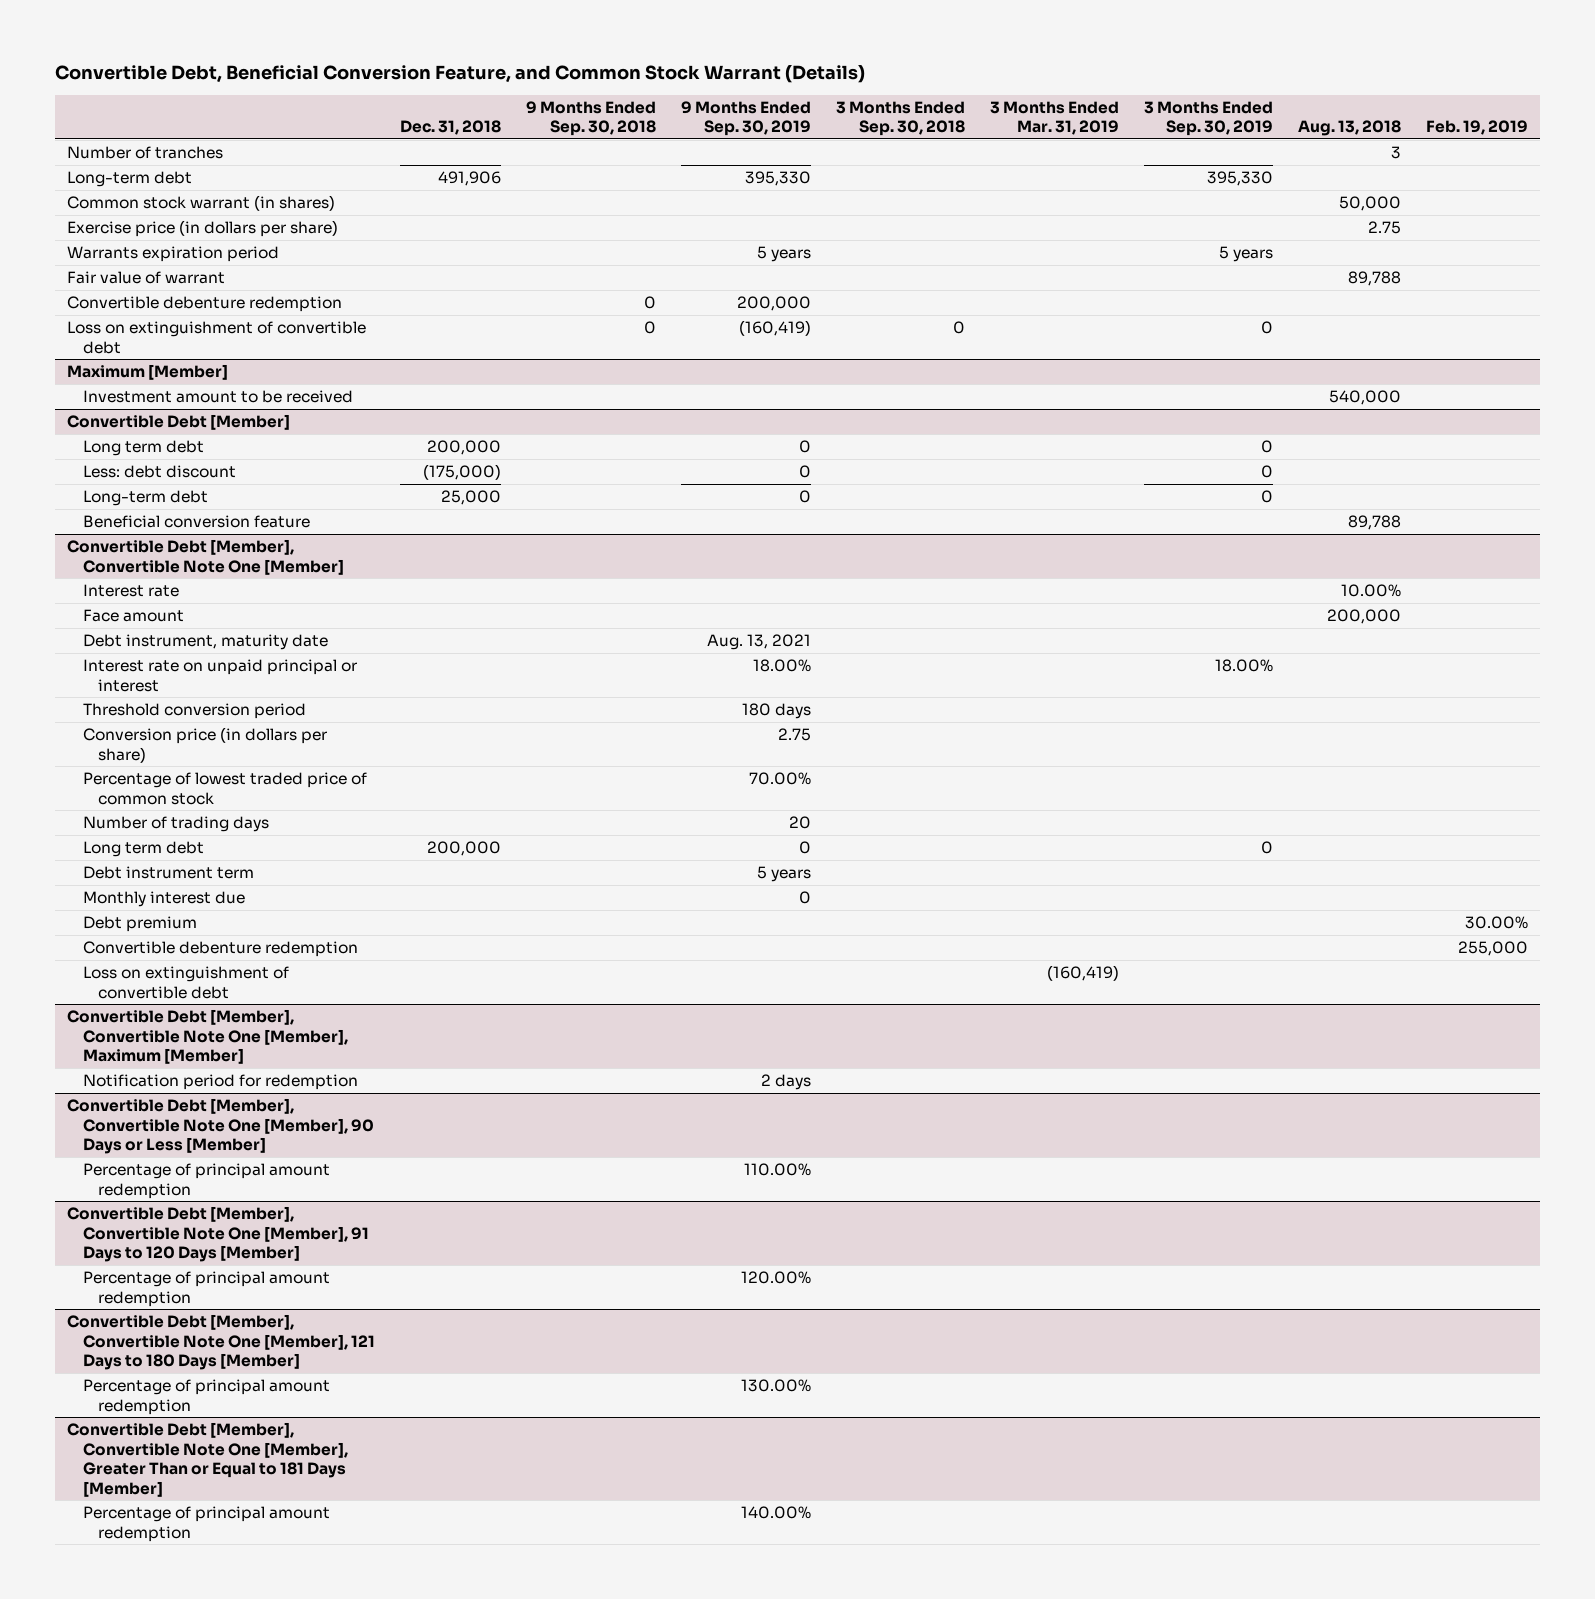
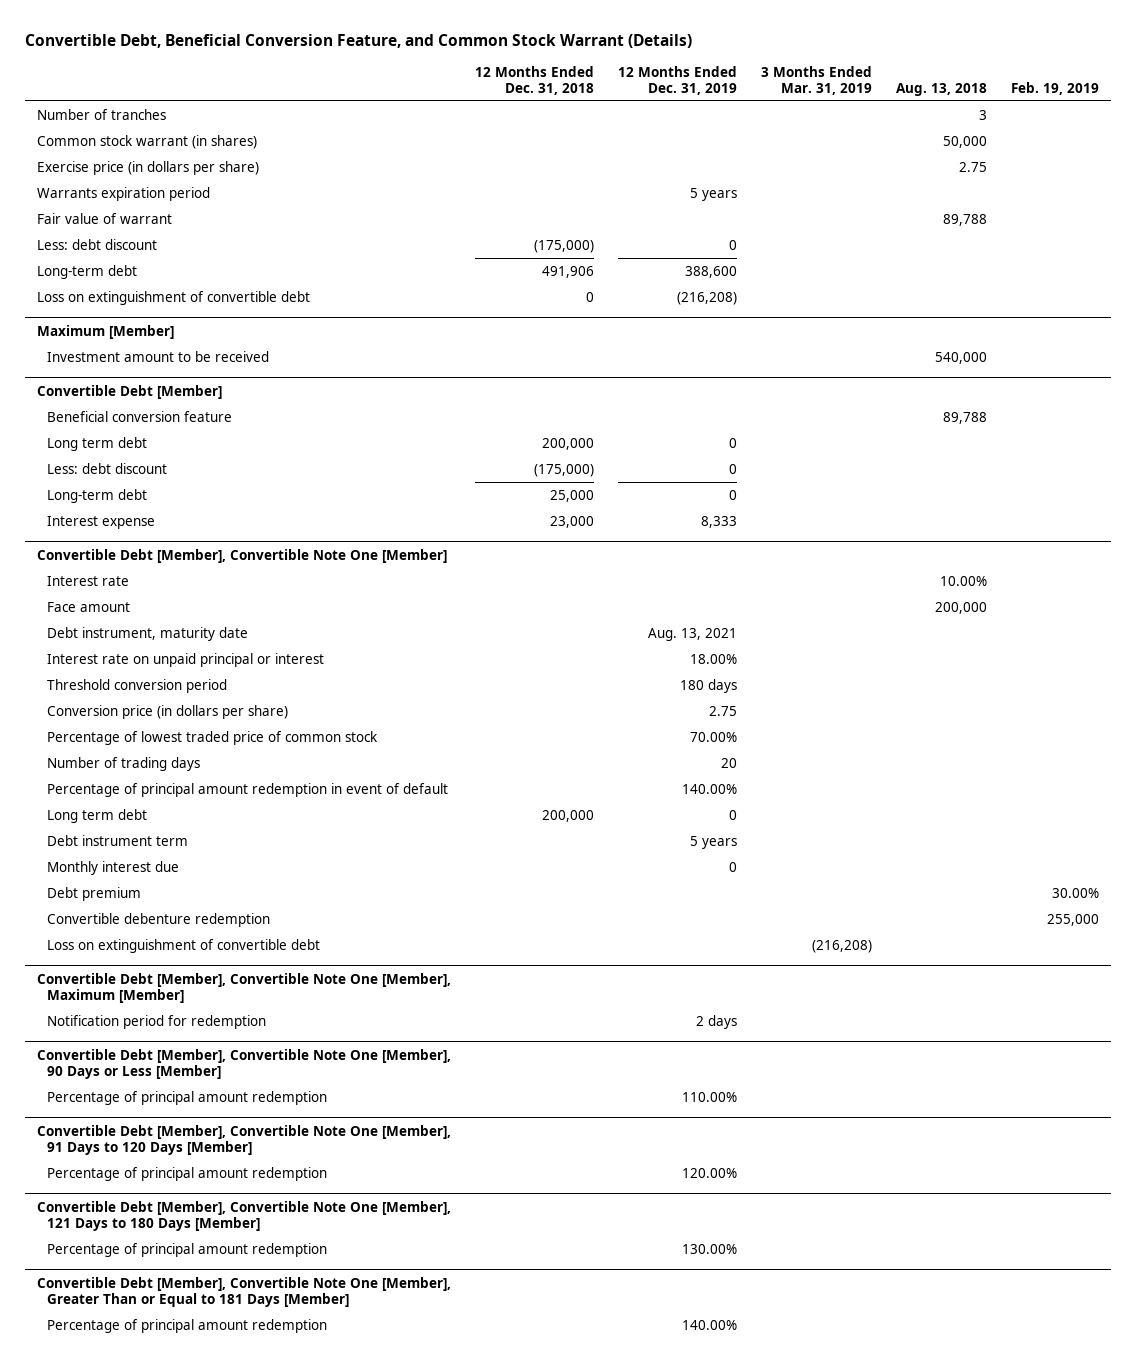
[399,120,501,136] Dec. 31, 2018 -> none
[525,100,656,137] 9 Months Ended Sep. 30, 2018 -> none
[680,100,811,137] 9 Months Ended Sep. 30, 2019 -> none
[835,100,965,137] 3 Months Ended Sep. 30, 2018 -> none
[1143,100,1273,137] 3 Months Ended Sep. 30, 2019 -> none
none -> [475,65,595,95] 12 Months Ended Dec. 31, 2018
none -> [617,65,737,95] 12 Months Ended Dec. 31, 2019
[67,295,343,312] Convertible debenture redemption -> none
none -> [37,238,158,250] Less: debt discount
[67,170,193,187] Long-term debt -> [37,264,138,279] Long-term debt
[82,514,310,528] Beneficial conversion feature -> [46,410,232,422] Beneficial conversion feature
none -> [46,515,155,529] Interest expense
none -> [46,782,448,797] Percentage of principal amount redemption in event of default
[1046,964,1119,981] (160,419) -> [811,939,872,953] (216,208)

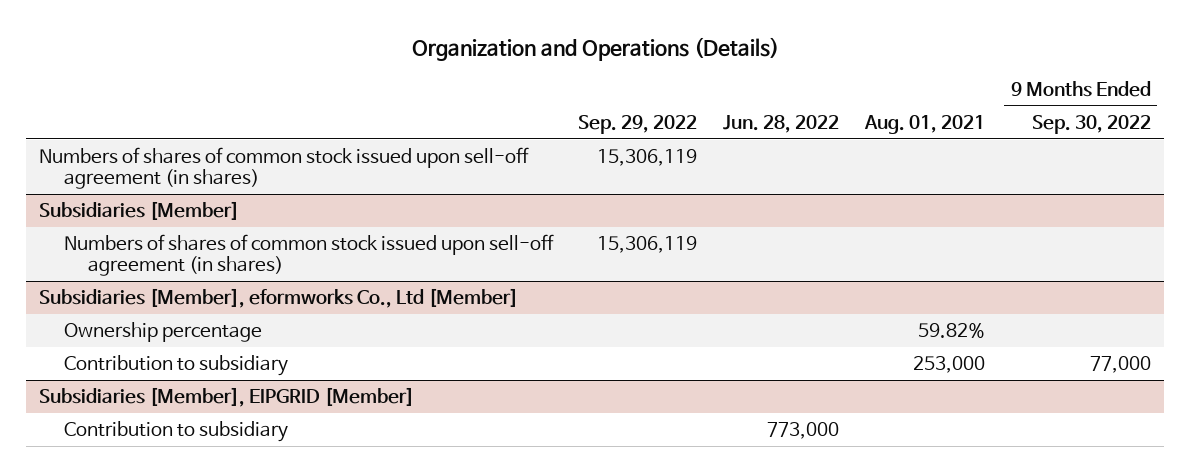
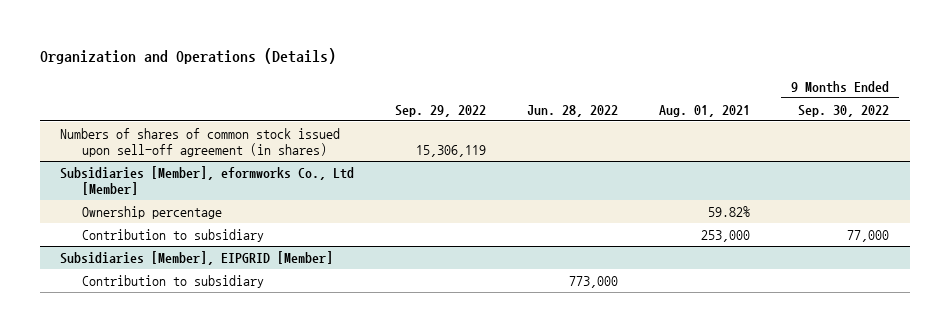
[39,200,240,220] Subsidiaries [Member] -> none
[63,233,554,277] Numbers of shares of common stock issued upon sell-off agreement (in shares) -> none

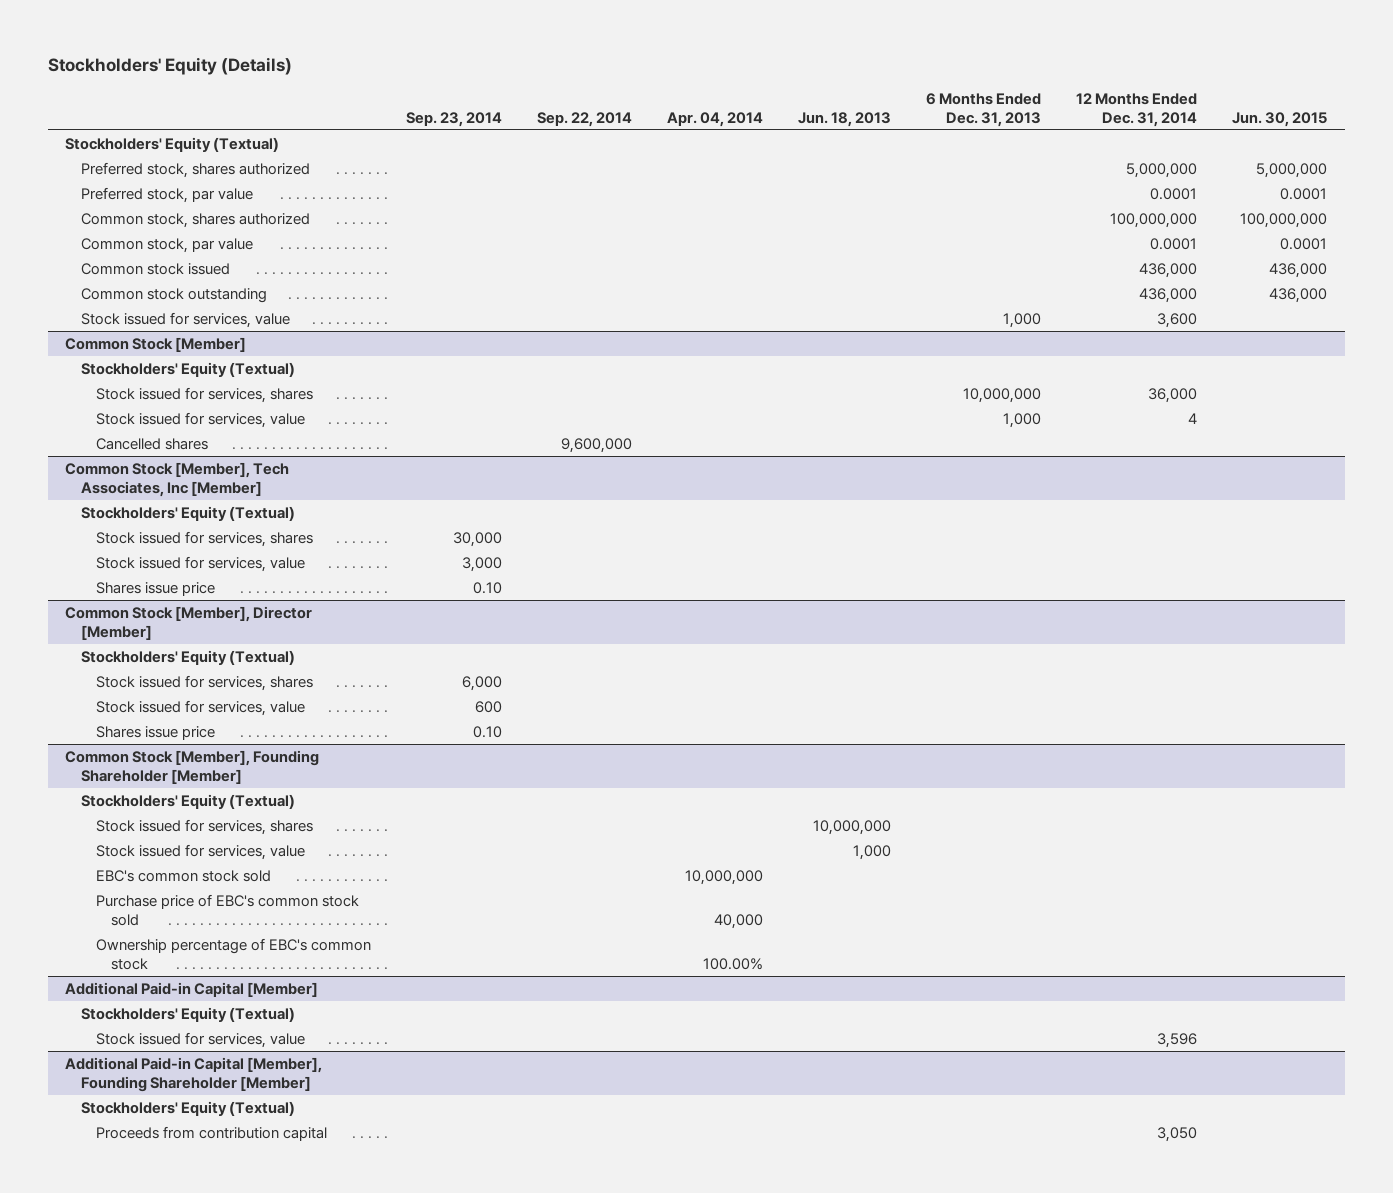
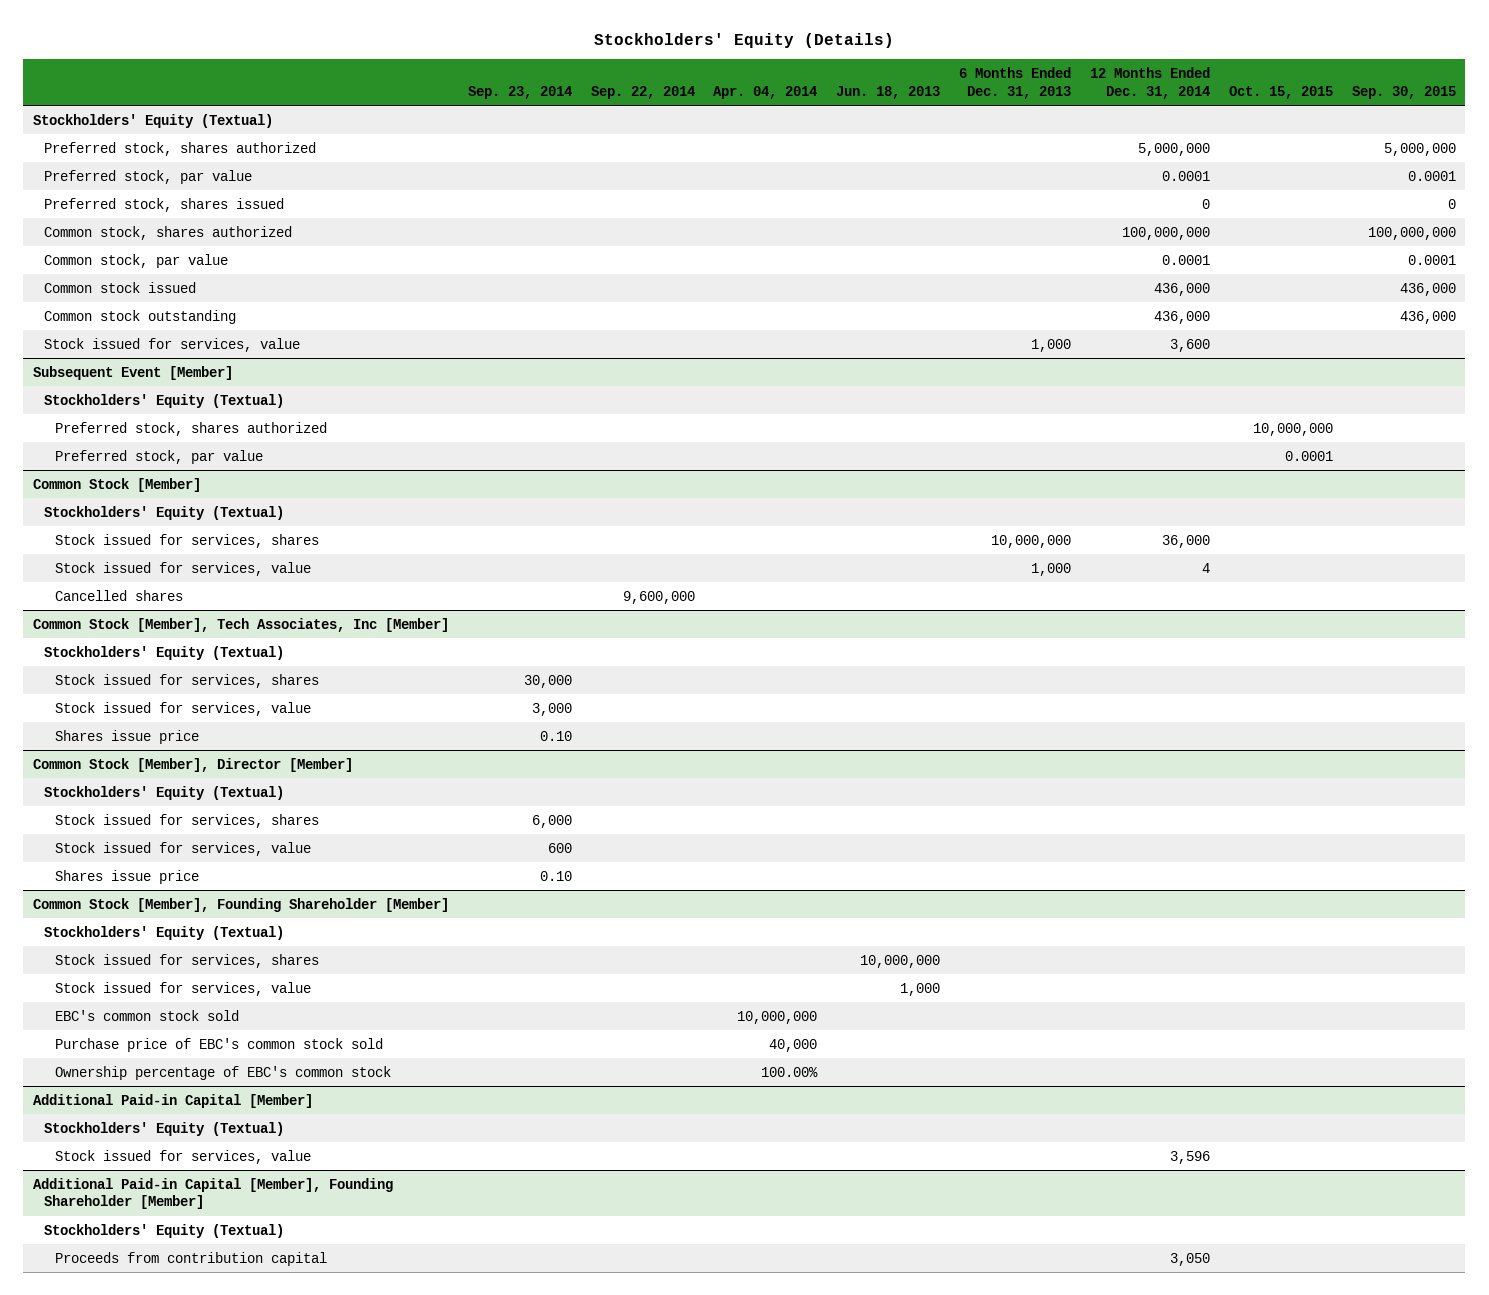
[1232,111,1328,127] Jun. 30, 2015 -> none
none -> [1229,85,1334,99] Oct. 15, 2015
none -> [1351,85,1456,99] Sep. 30, 2015
none -> [44,197,285,212] Preferred stock, shares issued
none -> [32,365,233,380] Subsequent Event [Member]
none -> [44,393,285,408] Stockholders' Equity (Textual)
none -> [55,421,328,436] Preferred stock, shares authorized
none -> [55,449,264,464] Preferred stock, par value

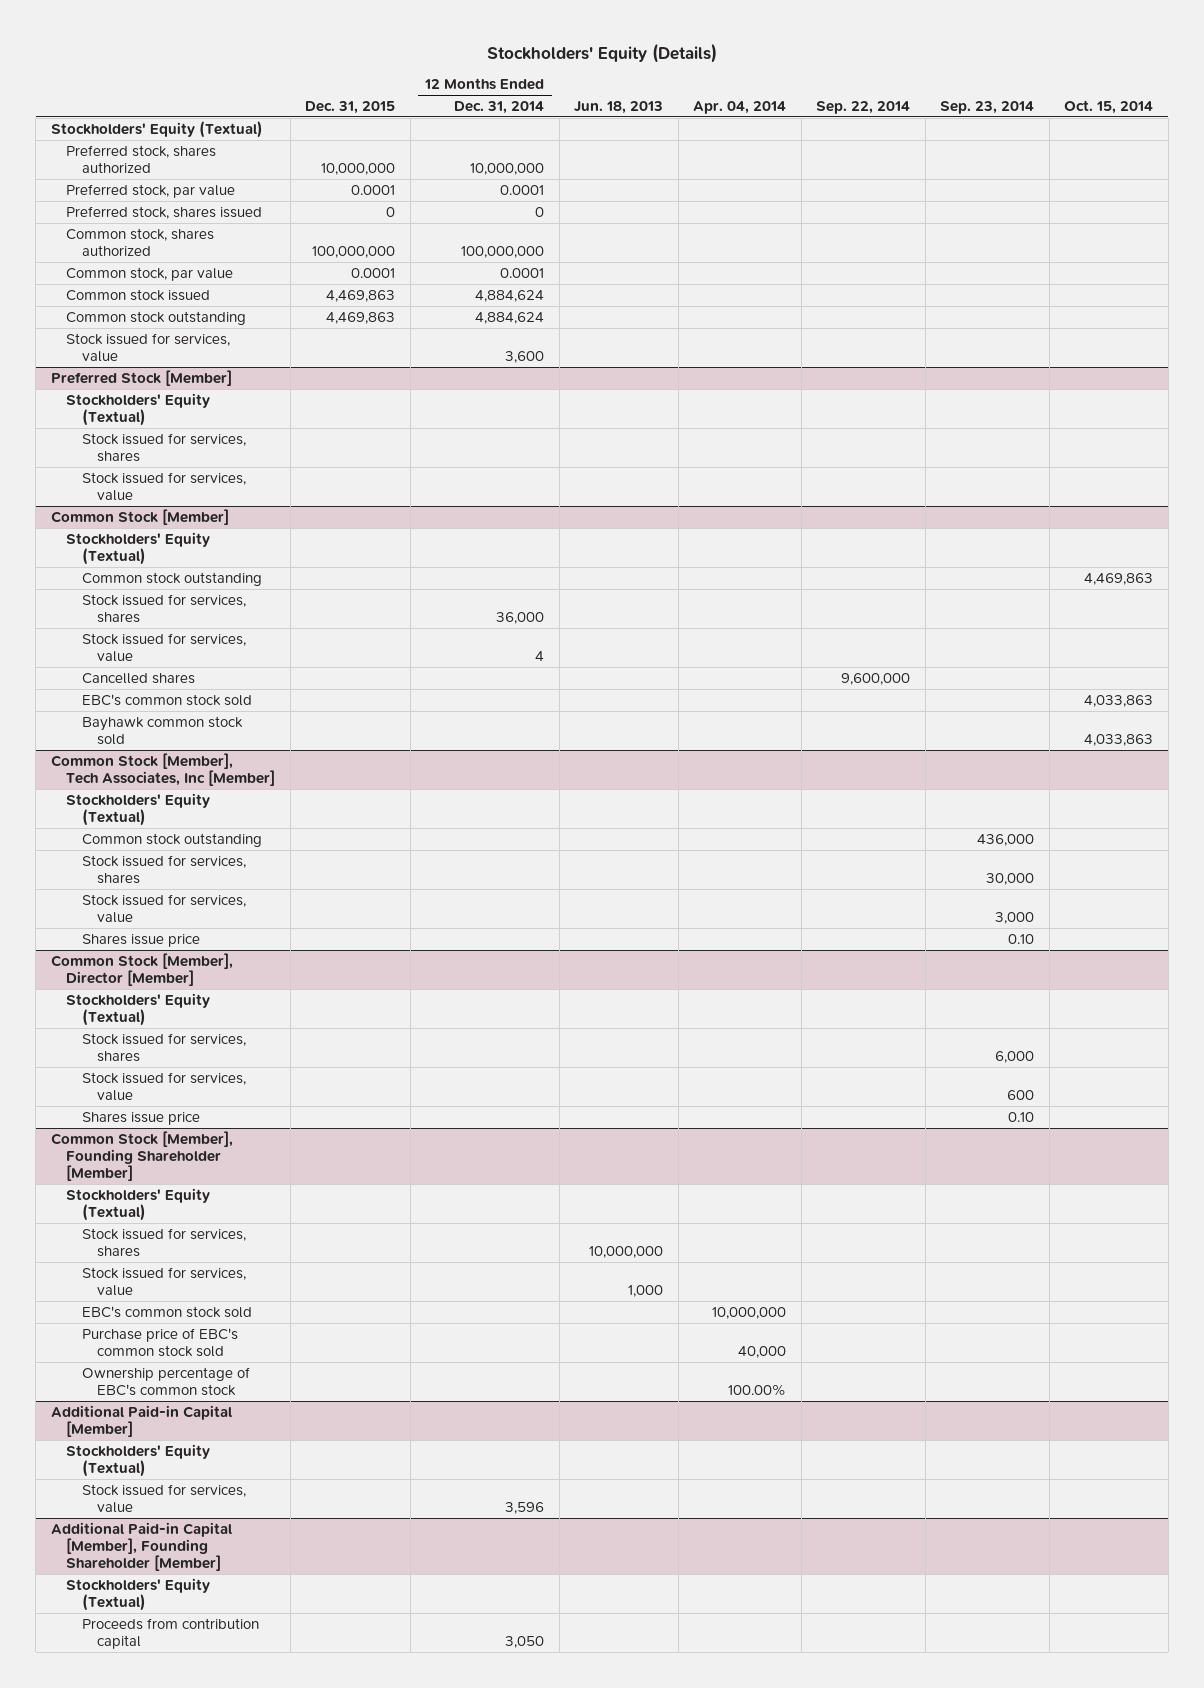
[959,67,1072,99] 6 Months Ended Dec. 31, 2013 -> none
[1229,85,1334,99] Oct. 15, 2015 -> none
[1351,85,1456,99] Sep. 30, 2015 -> none
none -> [305,100,396,114] Dec. 31, 2015
none -> [1064,99,1154,114] Oct. 15, 2014
[1138,142,1211,156] 5,000,000 -> [470,163,545,176] 10,000,000
[1154,282,1211,296] 436,000 -> [475,289,545,302] 4,884,624
[1154,310,1211,324] 436,000 -> [475,311,545,324] 4,884,624
[32,365,233,380] Subsequent Event [Member] -> none
[44,393,285,408] Stockholders' Equity (Textual) -> none
[55,421,328,436] Preferred stock, shares authorized -> none
[55,449,264,464] Preferred stock, par value -> none
none -> [50,369,232,386] Preferred Stock [Member]
none -> [66,392,211,427] Stockholders' Equity (Textual)
none -> [81,432,246,463] Stock issued for services, shares
none -> [81,471,246,502] Stock issued for services, value
none -> [81,571,262,586] Common stock outstanding
none -> [81,693,252,706] EBC's common stock sold
none -> [81,715,243,746] Bayhawk common stock sold
none -> [81,832,262,847] Common stock outstanding

